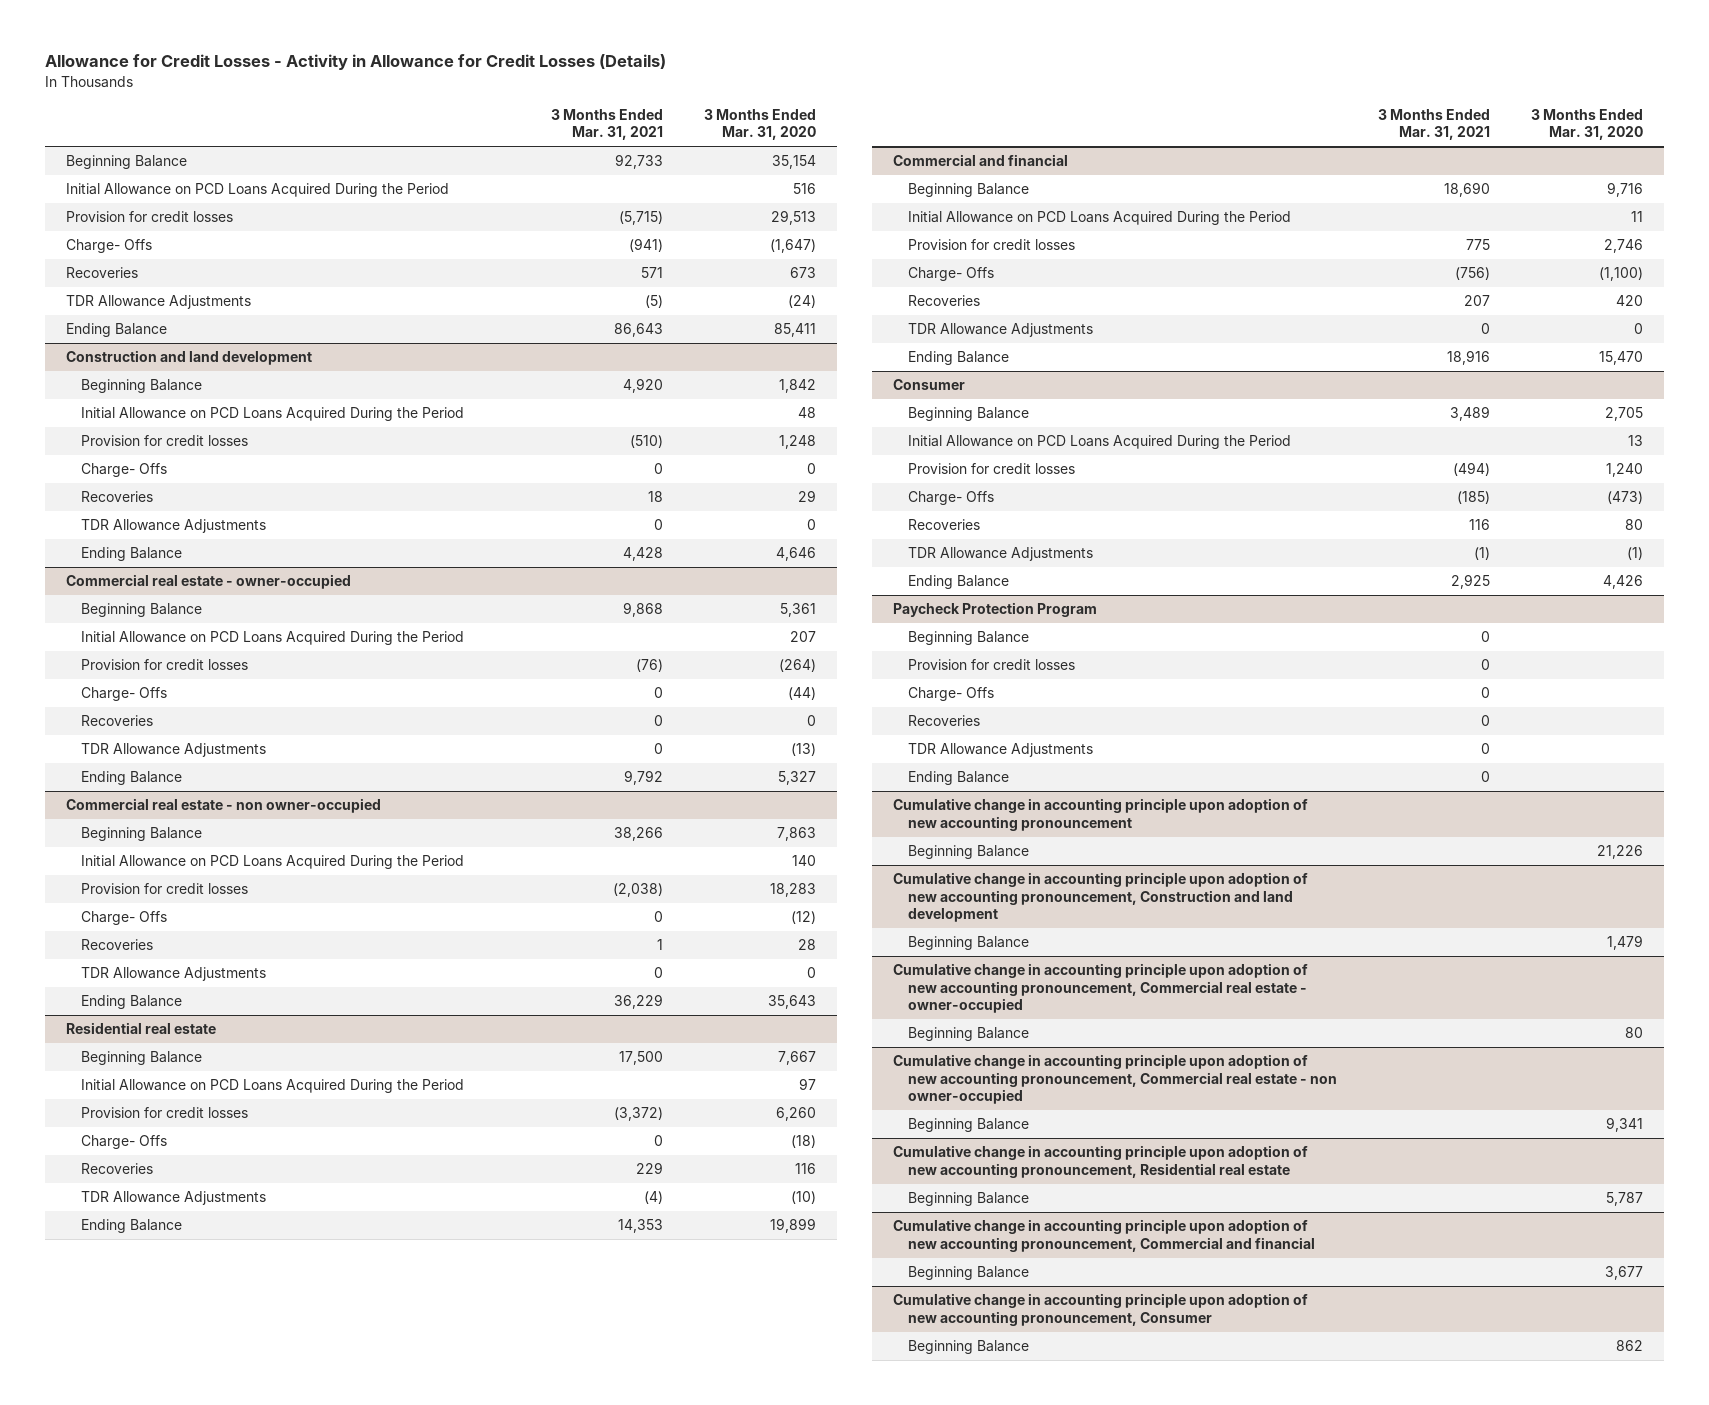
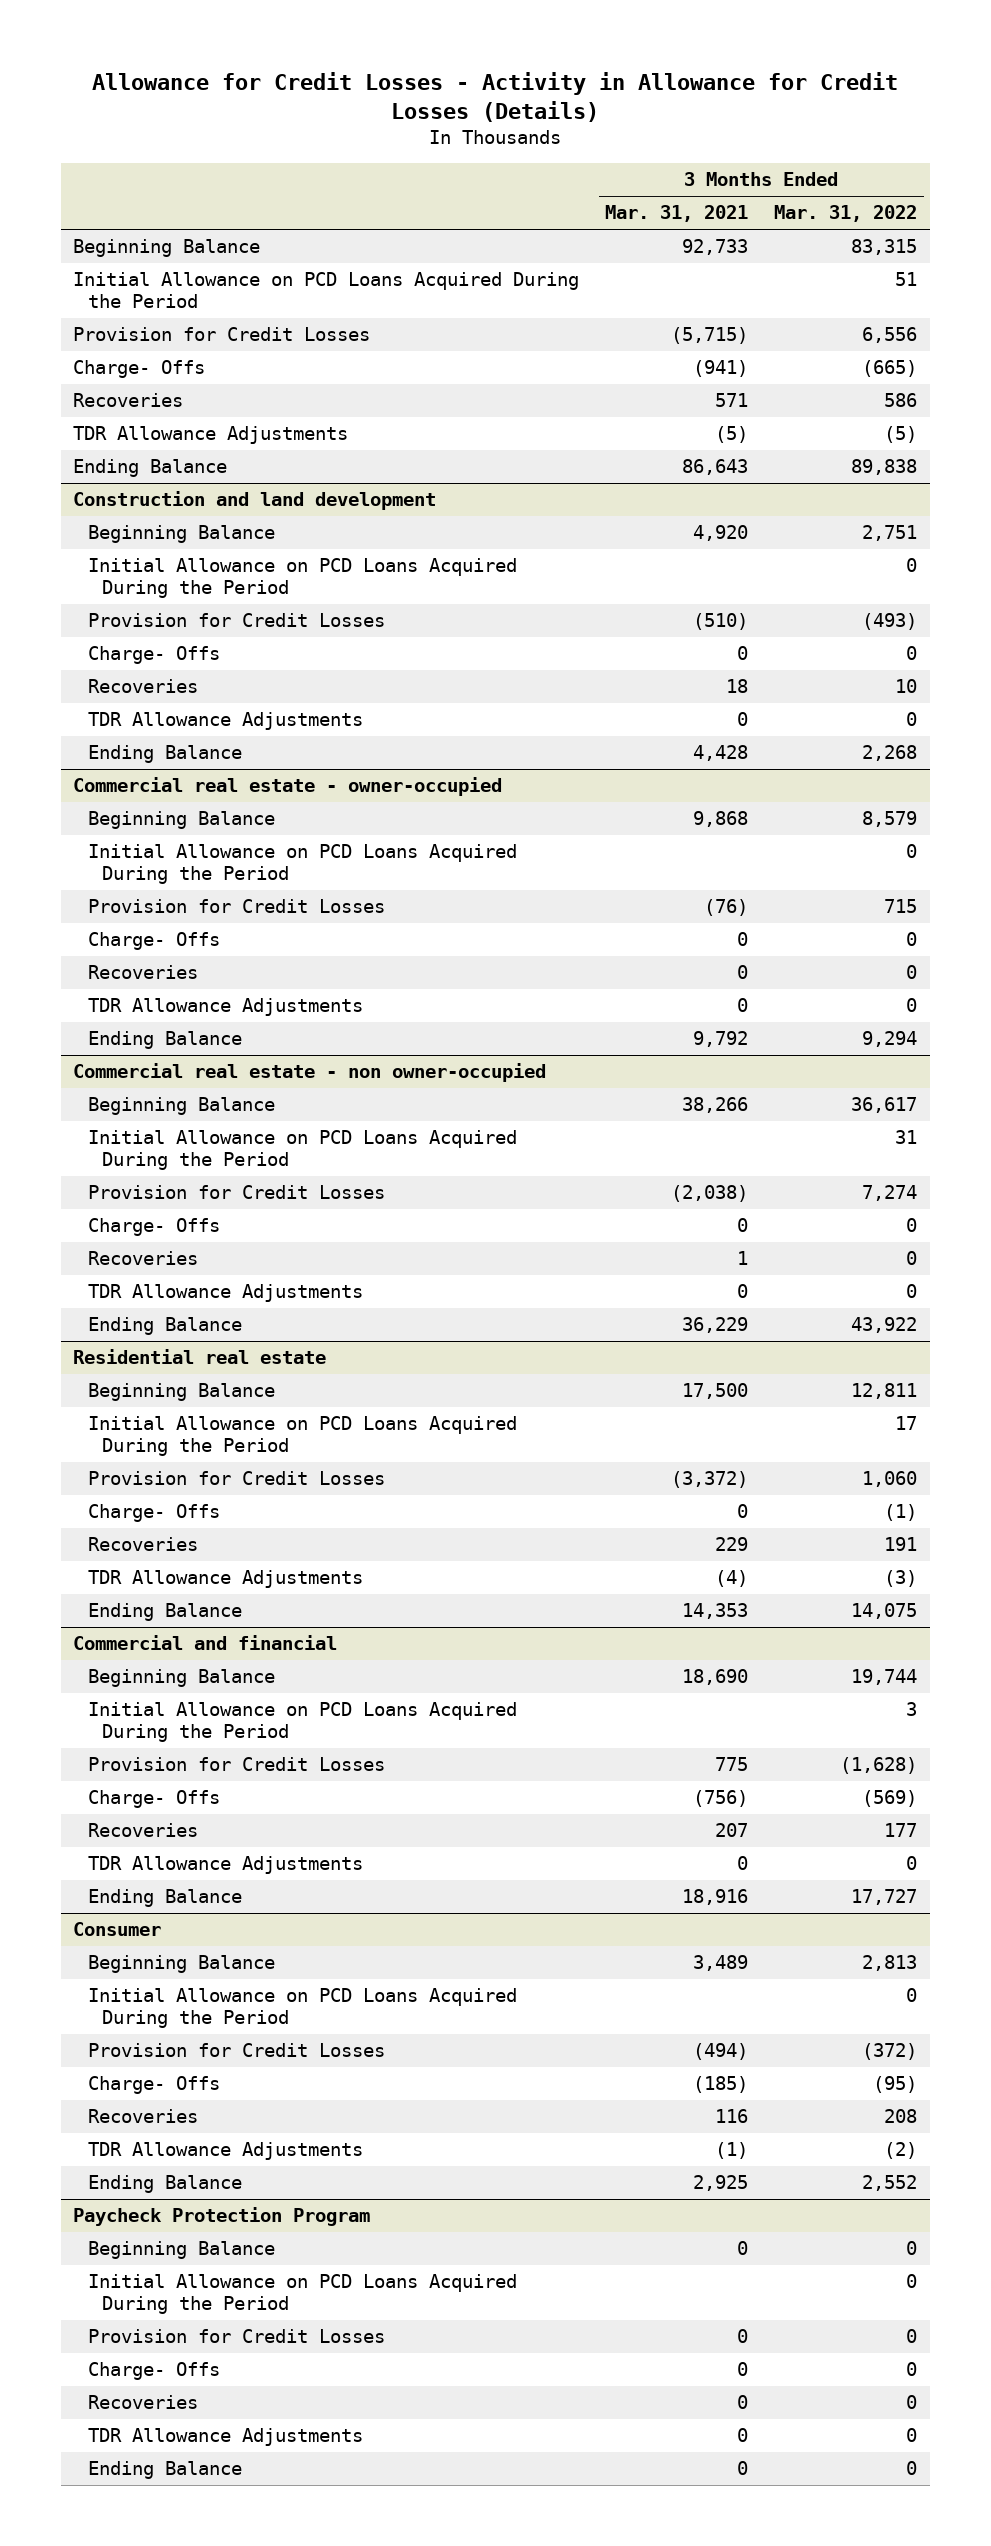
[704,109,817,141] 3 Months Ended Mar. 31, 2020 -> none
none -> [774,205,918,223] Mar. 31, 2022
[66,211,234,223] Provision for credit losses -> [73,327,371,342] Provision for Credit Losses
[80,435,248,447] Provision for credit losses -> [87,613,385,628] Provision for Credit Losses
[80,659,248,671] Provision for credit losses -> [87,899,385,914] Provision for Credit Losses
[80,883,248,895] Provision for credit losses -> [87,1185,385,1200] Provision for Credit Losses
[80,1107,248,1119] Provision for credit losses -> [87,1471,385,1486] Provision for Credit Losses
[907,239,1075,251] Provision for credit losses -> [87,1757,385,1772] Provision for Credit Losses
[907,463,1075,475] Provision for credit losses -> [87,2043,385,2058] Provision for Credit Losses
none -> [87,2274,517,2315] Initial Allowance on PCD Loans Acquired During the Period
[907,659,1075,671] Provision for credit losses -> [87,2329,385,2344] Provision for Credit Losses
[892,798,1308,831] Cumulative change in accounting principle upon adoption of new accounting pronouncement -> none
[907,845,1029,860] Beginning Balance -> none
[892,872,1308,922] Cumulative change in accounting principle upon adoption of new accounting pronouncement, Construction and land development -> none
[907,936,1029,951] Beginning Balance -> none
[892,963,1308,1013] Cumulative change in accounting principle upon adoption of new accounting pronouncement, Commercial real estate - owner-occupied -> none
[907,1027,1029,1042] Beginning Balance -> none
[892,1054,1337,1104] Cumulative change in accounting principle upon adoption of new accounting pronouncement, Commercial real estate - non owner-occupied -> none
[907,1118,1029,1133] Beginning Balance -> none
[892,1145,1308,1178] Cumulative change in accounting principle upon adoption of new accounting pronouncement, Residential real estate -> none
[907,1192,1029,1207] Beginning Balance -> none
[892,1219,1315,1252] Cumulative change in accounting principle upon adoption of new accounting pronouncement, Commercial and financial -> none
[907,1266,1029,1281] Beginning Balance -> none
[892,1293,1308,1326] Cumulative change in accounting principle upon adoption of new accounting pronouncement, Consumer -> none
[907,1340,1029,1355] Beginning Balance -> none

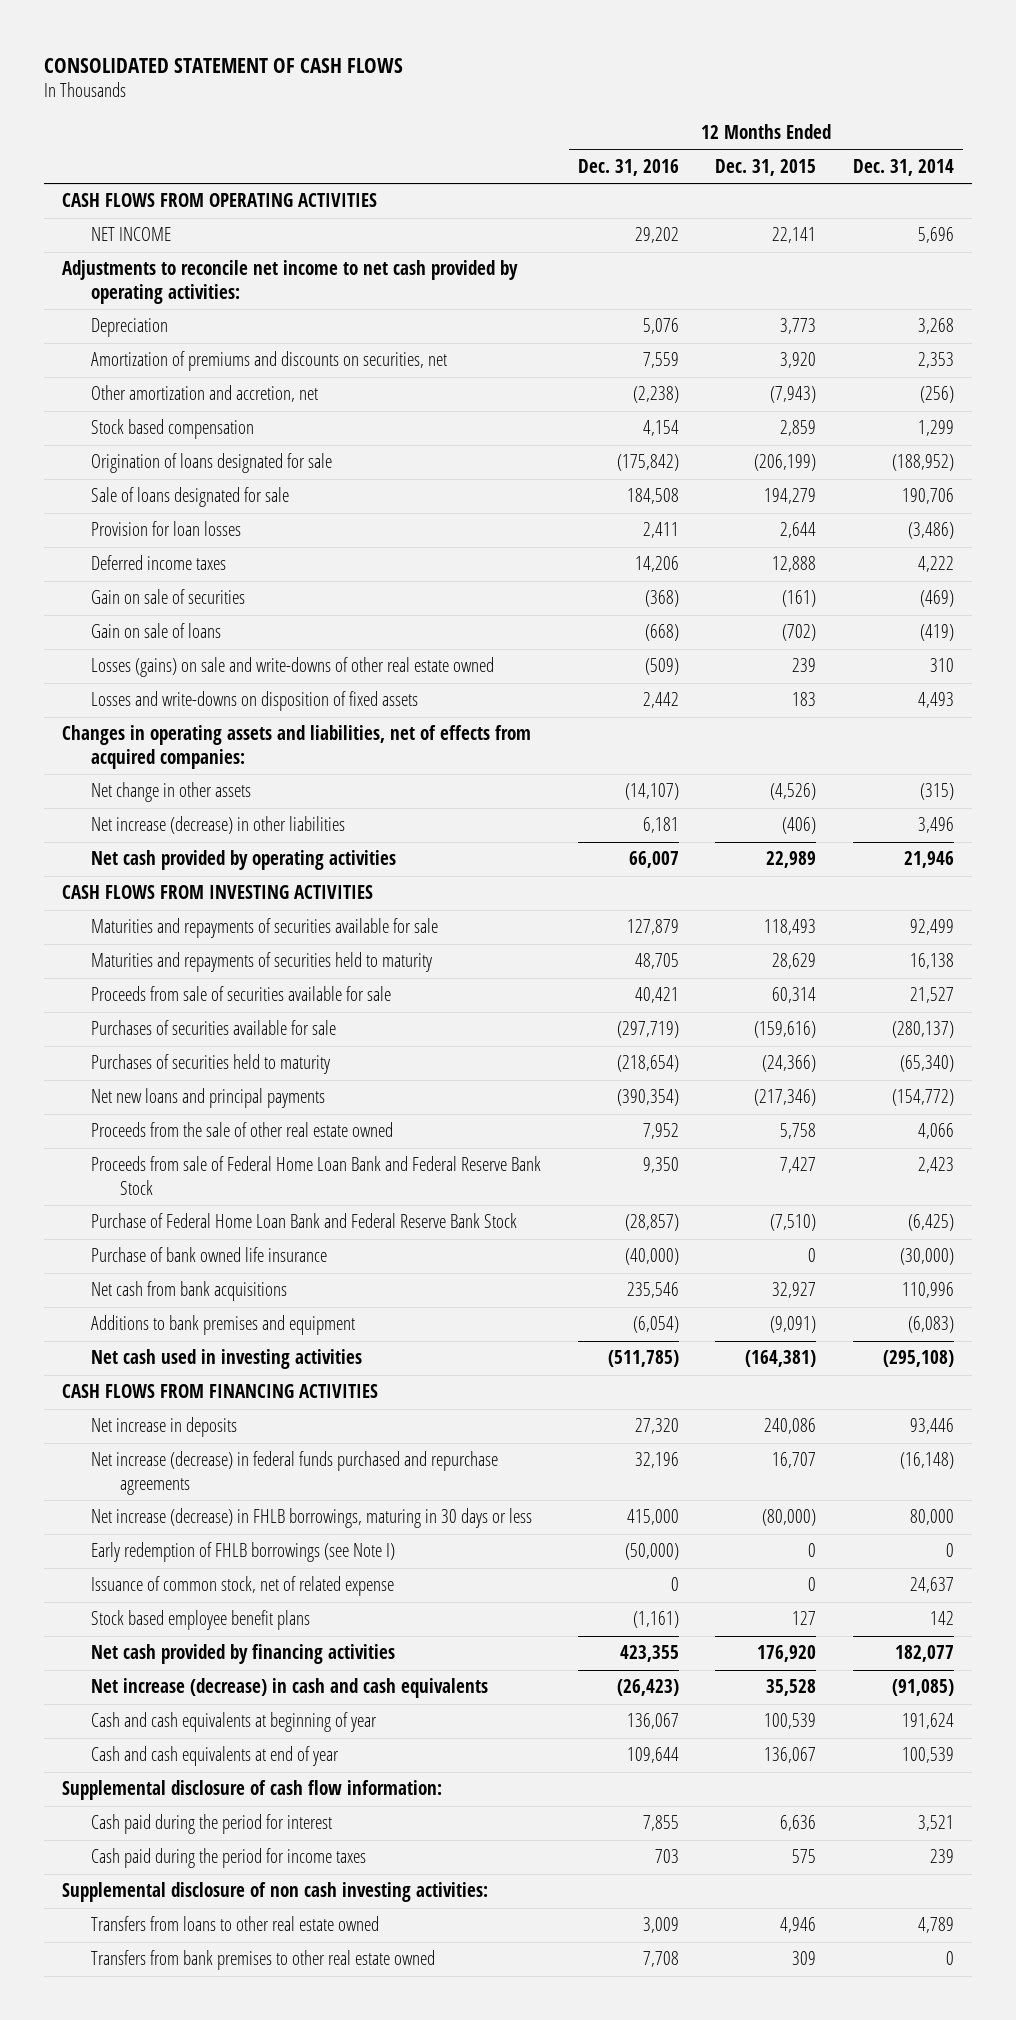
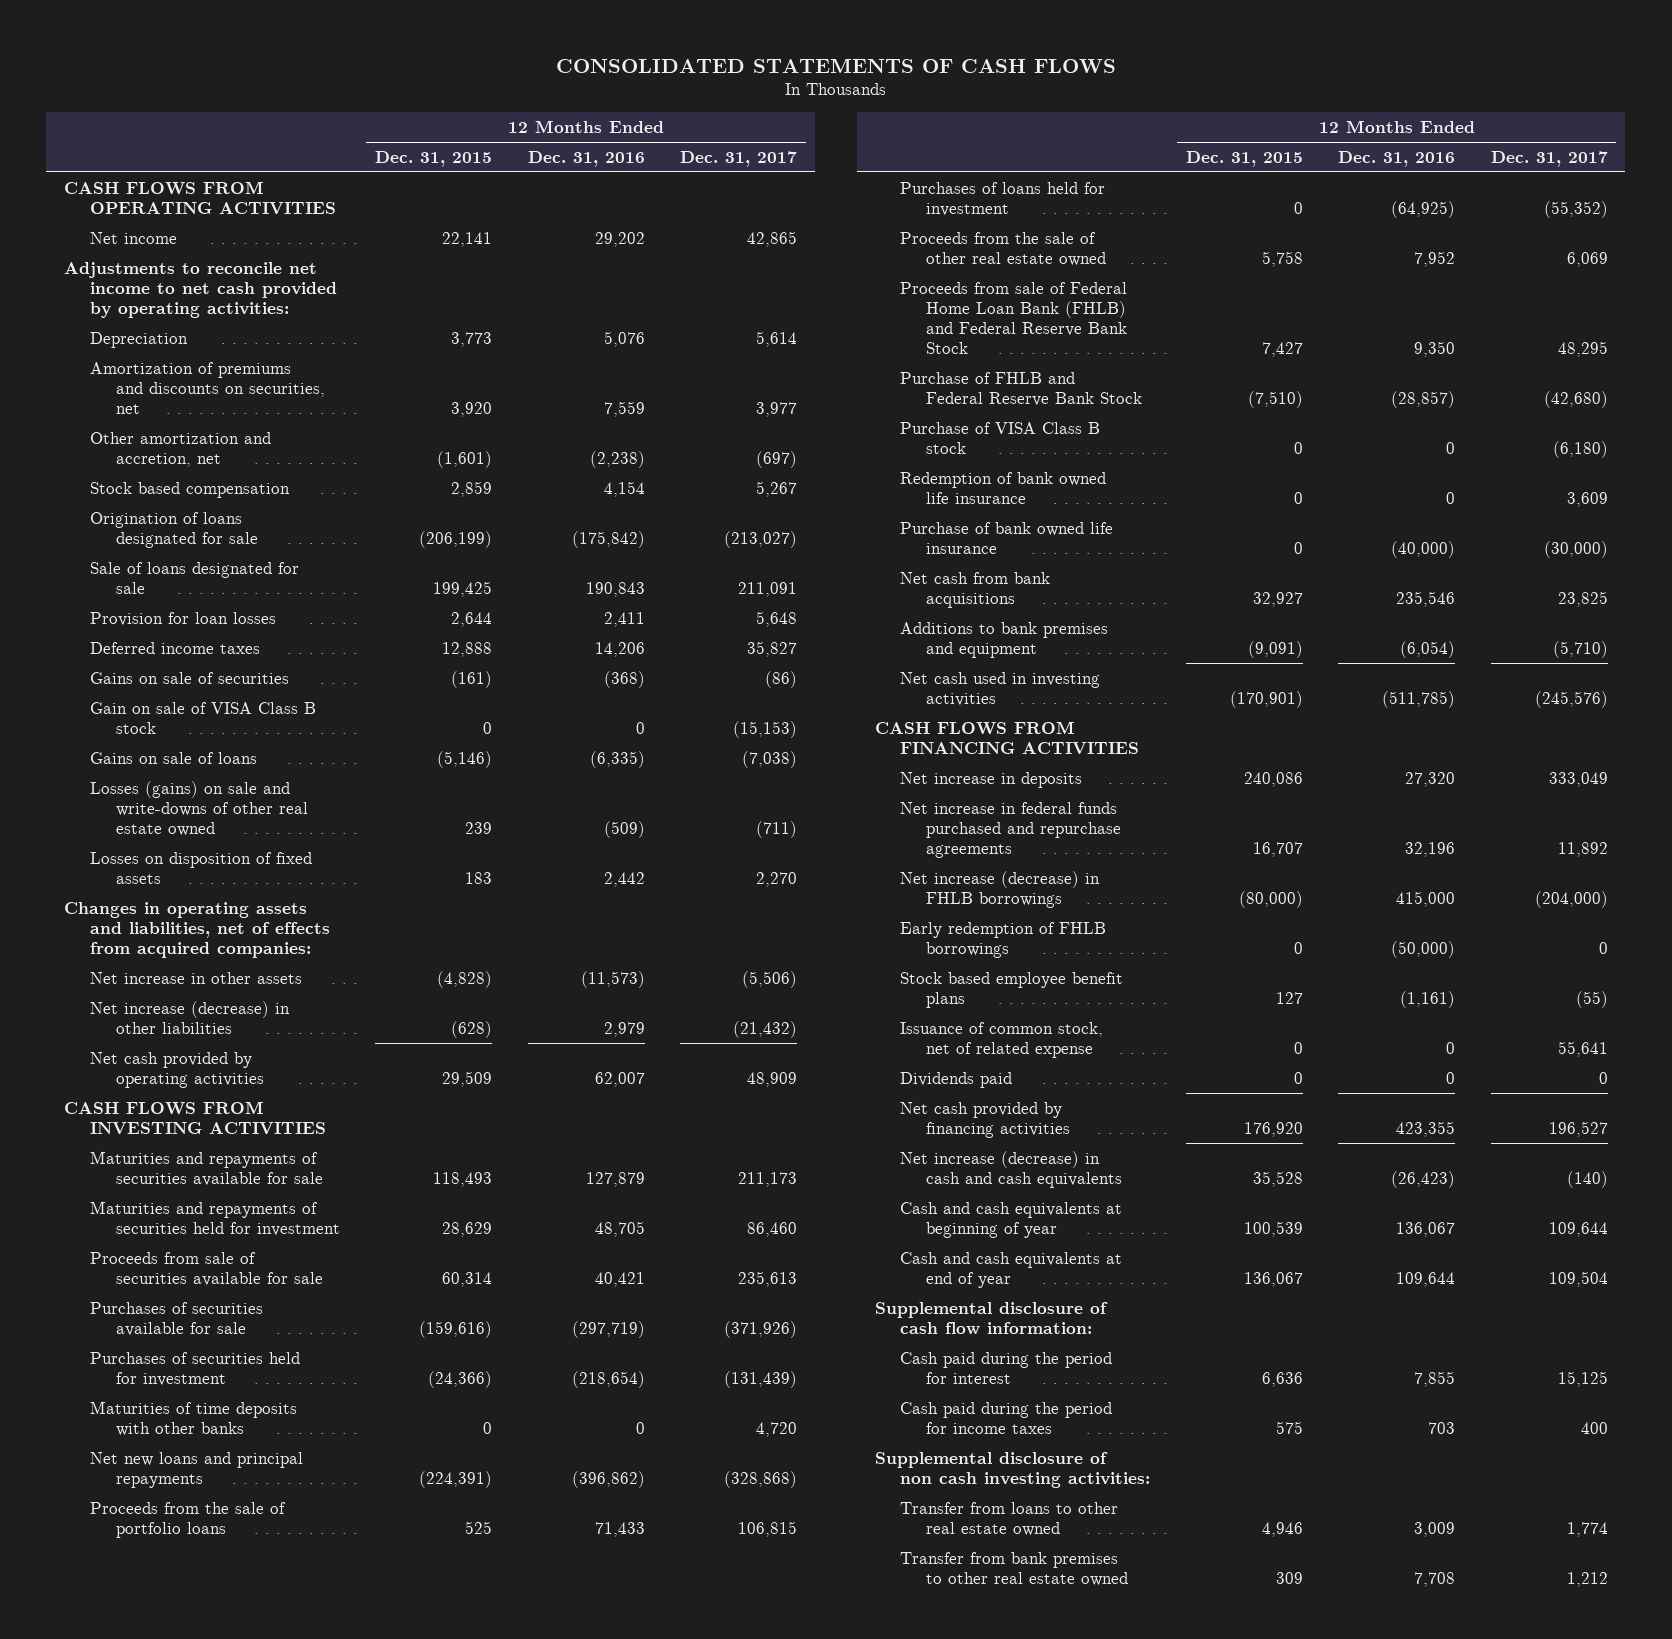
[44,57,404,73] CONSOLIDATED STATEMENT OF CASH FLOWS -> [555,57,1116,73] CONSOLIDATED STATEMENTS OF CASH FLOWS
[852,159,954,177] Dec. 31, 2014 -> none
none -> [680,150,798,167] Dec. 31, 2017
[91,227,172,242] NET INCOME -> [89,231,177,244] Net income
[770,386,817,404] (7,943) -> [437,450,493,468] (1,601)
[626,488,679,505] 184,508 -> [585,581,645,597] 190,843
[764,488,817,505] 194,279 -> [433,580,493,597] 199,425
[91,589,246,605] Gain on sale of securities -> [89,671,289,684] Gains on sale of securities
none -> [89,701,316,734] Gain on sale of VISA Class B stock
[91,623,222,639] Gain on sale of loans -> [89,751,257,764] Gains on sale of loans
[644,624,679,642] (668) -> [589,750,645,768] (6,335)
[782,624,817,642] (702) -> [437,750,493,768] (5,146)
[91,691,419,712] Losses and write-downs on disposition of fixed assets -> [89,851,312,884] Losses on disposition of fixed assets
[91,782,252,803] Net change in other assets -> [89,971,302,984] Net increase in other assets
[624,783,679,801] (14,107) -> [580,970,645,988] (11,573)
[770,783,817,801] (4,526) -> [437,970,493,988] (4,828)
[642,817,679,834] 6,181 -> [603,1021,645,1037] 2,979
[782,817,817,835] (406) -> [451,1020,493,1038] (628)
[628,851,679,869] 66,007 -> [594,1071,645,1087] 62,007
[766,851,817,869] 22,989 -> [442,1070,493,1087] 29,509
[91,952,433,973] Maturities and repayments of securities held to maturity -> [89,1200,340,1236] Maturities and repayments of securities held for investment
[91,1054,331,1075] Purchases of securities held to maturity -> [89,1351,300,1386] Purchases of securities held for investment
none -> [89,1400,297,1436] Maturities of time deposits with other banks
[91,1088,326,1109] Net new loans and principal payments -> [89,1451,303,1488] Net new loans and principal repayments
[616,1089,679,1107] (390,354) -> [571,1470,645,1488] (396,862)
[754,1089,817,1107] (217,346) -> [419,1470,493,1488] (224,391)
none -> [89,1501,286,1538] Proceeds from the sale of portfolio loans
none -> [900,181,1106,216] Purchases of loans held for investment
[91,1156,542,1195] Proceeds from sale of Federal Home Loan Bank and Federal Reserve Bank Stock -> [900,281,1128,355] Proceeds from sale of Federal Home Loan Bank (FHLB) and Federal Reserve Bank Stock
[91,1213,518,1229] Purchase of Federal Home Loan Bank and Federal Reserve Bank Stock -> [900,371,1143,406] Purchase of FHLB and Federal Reserve Bank Stock
none -> [900,421,1101,454] Purchase of VISA Class B stock
none -> [900,471,1107,504] Redemption of bank owned life insurance
[745,1350,817,1368] (164,381) -> [1229,690,1303,708] (170,901)
[91,1451,499,1495] Net increase (decrease) in federal funds purchased and repurchase agreements -> [900,801,1122,858] Net increase in federal funds purchased and repurchase agreements
[91,1508,533,1529] Net increase (decrease) in FHLB borrowings, maturing in 30 days or less -> [900,870,1101,908] Net increase (decrease) in FHLB borrowings
[91,1542,396,1563] Early redemption of FHLB borrowings (see Note I) -> [900,921,1107,958] Early redemption of FHLB borrowings
[91,1576,395,1597] Issuance of common stock, net of related expense -> [900,1021,1104,1058] Issuance of common stock, net of related expense
none -> [900,1071,1013,1088] Dividends paid
[91,1916,380,1932] Transfers from loans to other real estate owned -> [900,1501,1119,1536] Transfer from loans to other real estate owned
[91,1950,436,1971] Transfers from bank premises to other real estate owned -> [900,1551,1129,1586] Transfer from bank premises to other real estate owned

